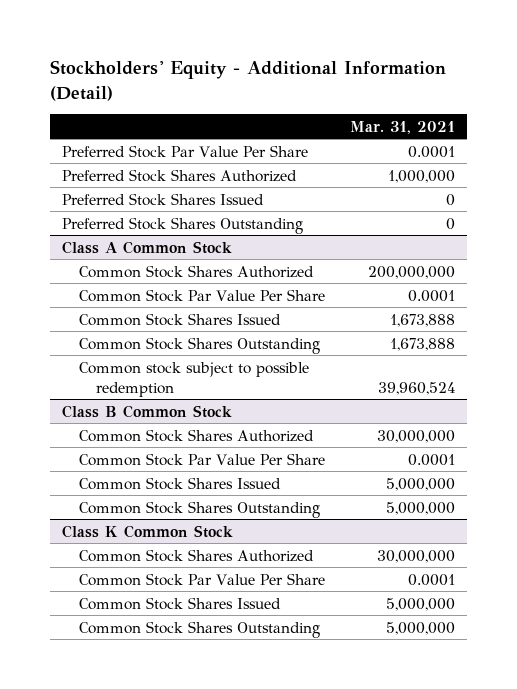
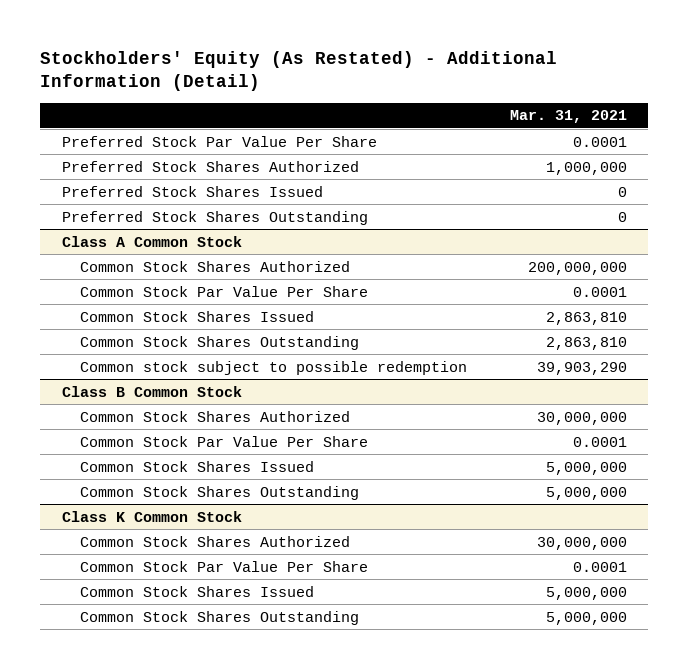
[49,60,446,101] Stockholders' Equity - Additional Information (Detail) -> [40,50,558,92] Stockholders' Equity (As Restated) - Additional Information (Detail)
[389,313,455,327] 1,673,888 -> [545,311,627,325] 2,863,810
[389,337,455,351] 1,673,888 -> [545,336,627,350] 2,863,810
[377,381,455,395] 39,960,524 -> [536,361,627,375] 39,903,290

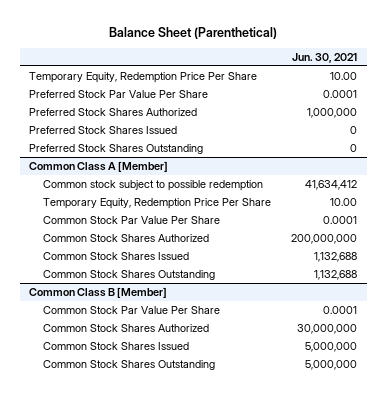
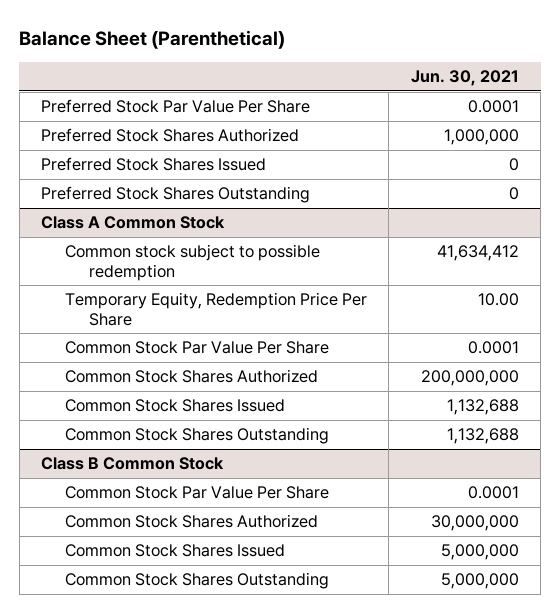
[29,72,258,84] Temporary Equity, Redemption Price Per Share -> none
[29,161,169,173] Common Class A [Member] -> [41,216,226,230] Class A Common Stock
[29,287,168,299] Common Class B [Member] -> [41,457,225,471] Class B Common Stock

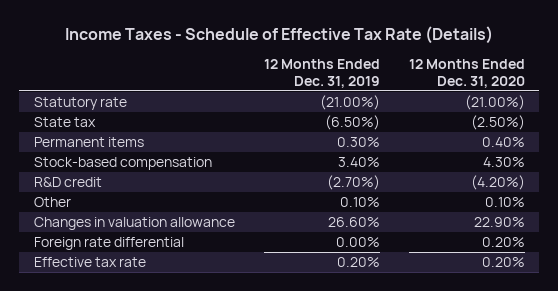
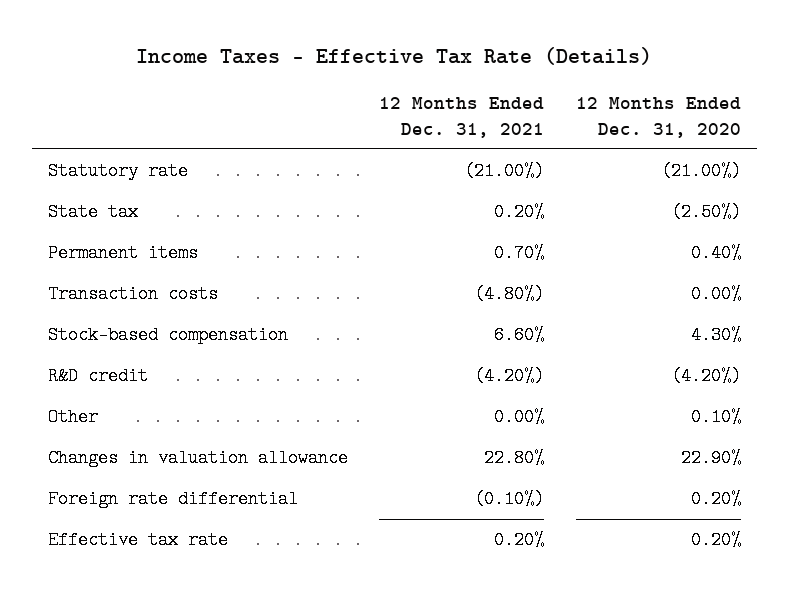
[65,26,494,45] Income Taxes - Schedule of Effective Tax Rate (Details) -> [136,46,653,65] Income Taxes - Effective Tax Rate (Details)
[263,59,380,88] 12 Months Ended Dec. 31, 2019 -> none
none -> [379,97,545,138] 12 Months Ended Dec. 31, 2021
none -> [47,285,218,304] Transaction costs

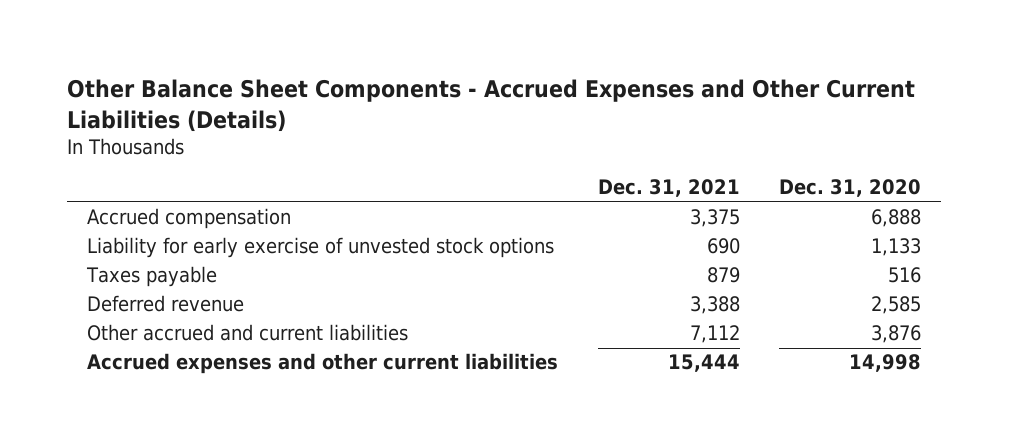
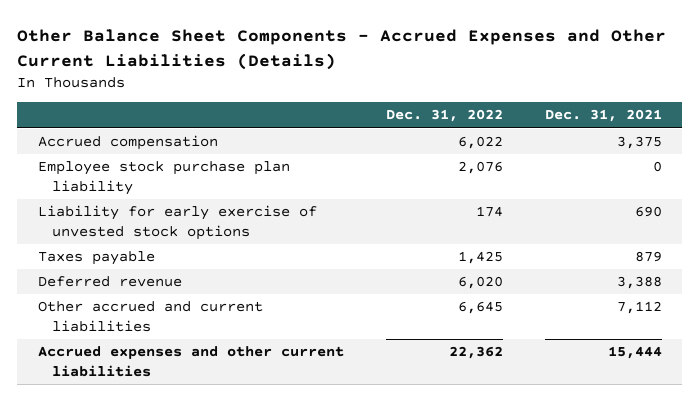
[779,179,922,198] Dec. 31, 2020 -> none
none -> [385,109,503,123] Dec. 31, 2022
none -> [38,161,291,195] Employee stock purchase plan liability

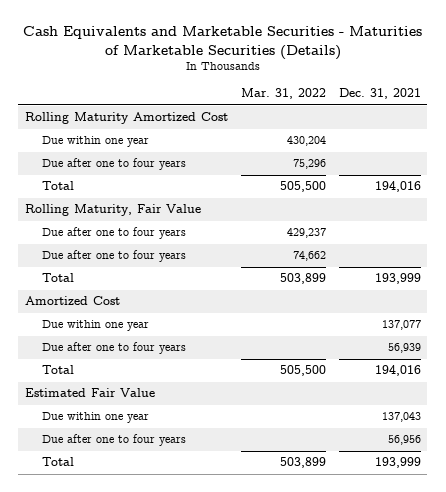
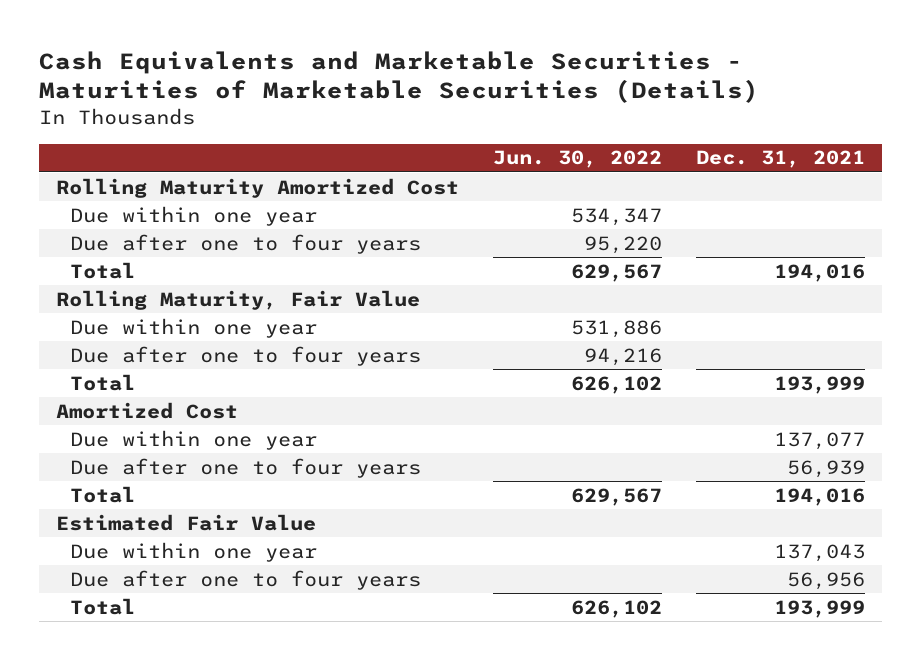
[240,88,326,100] Mar. 31, 2022 -> none
none -> [492,150,662,169] Jun. 30, 2022
[41,227,186,240] Due after one to four years -> [70,317,318,338] Due within one year

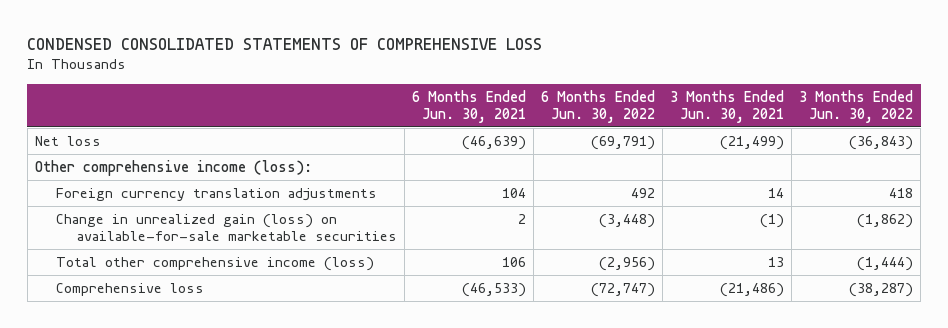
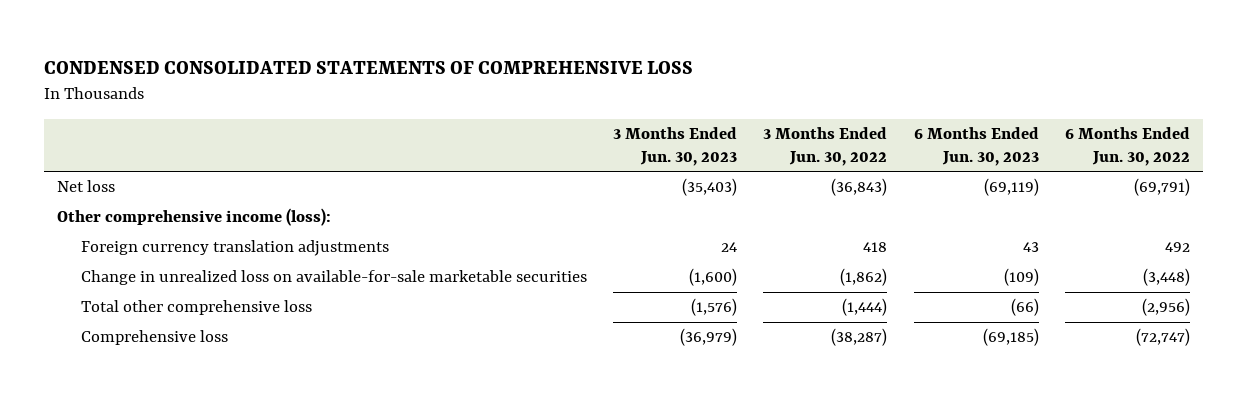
[411,89,526,123] 6 Months Ended Jun. 30, 2021 -> none
[670,89,785,123] 3 Months Ended Jun. 30, 2021 -> none
none -> [613,126,738,166] 3 Months Ended Jun. 30, 2023
none -> [913,126,1039,166] 6 Months Ended Jun. 30, 2023
[55,213,397,242] Change in unrealized gain (loss) on available-for-sale marketable securities -> [80,270,587,286] Change in unrealized loss on available-for-sale marketable securities
[55,256,374,271] Total other comprehensive income (loss) -> [80,300,312,316] Total other comprehensive loss

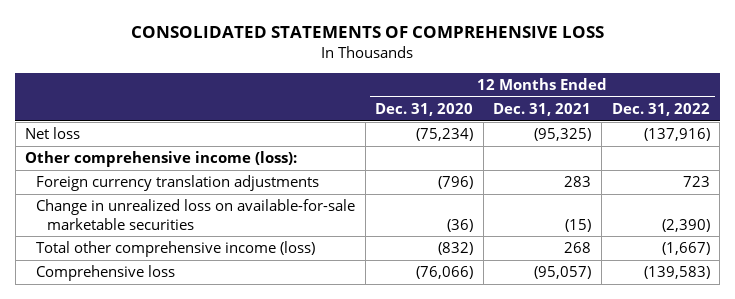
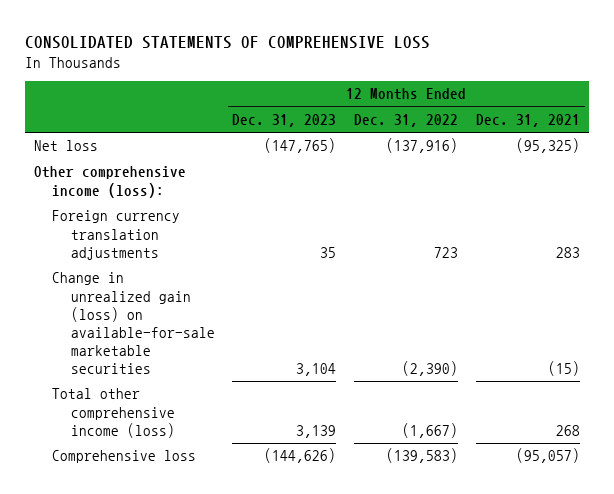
[375,103,474,117] Dec. 31, 2020 -> none
none -> [232,114,337,128] Dec. 31, 2023
[36,199,356,230] Change in unrealized loss on available-for-sale marketable securities -> [52,272,215,375] Change in unrealized gain (loss) on available-for-sale marketable securities

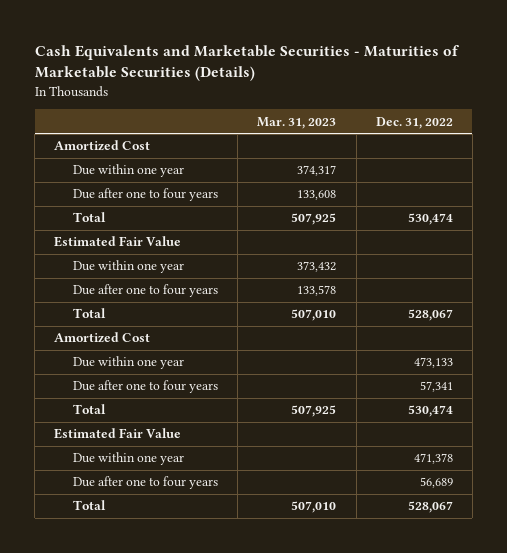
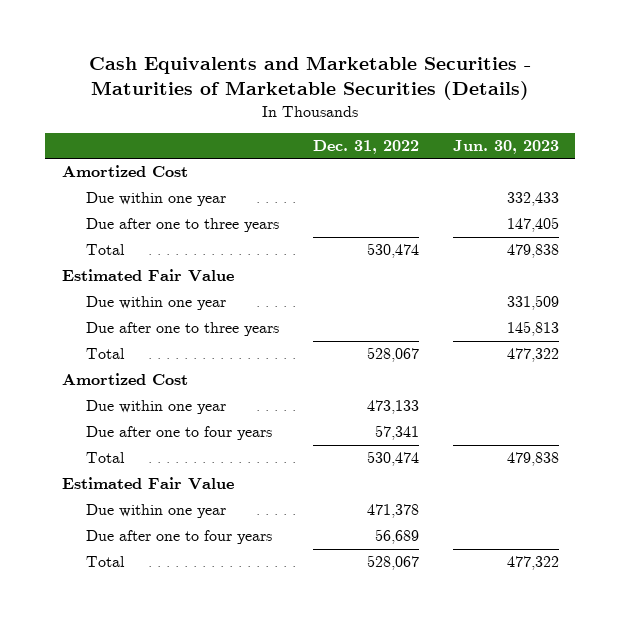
[257,116,337,129] Mar. 31, 2023 -> none
none -> [452,139,559,154] Jun. 30, 2023
[73,188,219,202] Due after one to four years -> [86,218,280,233] Due after one to three years
[73,284,219,298] Due after one to four years -> [86,322,280,337] Due after one to three years

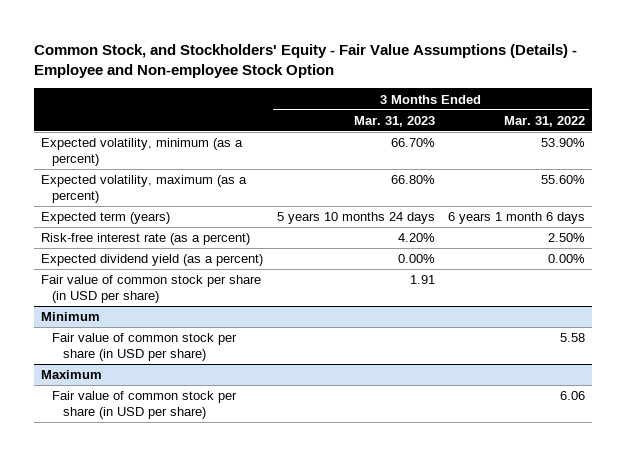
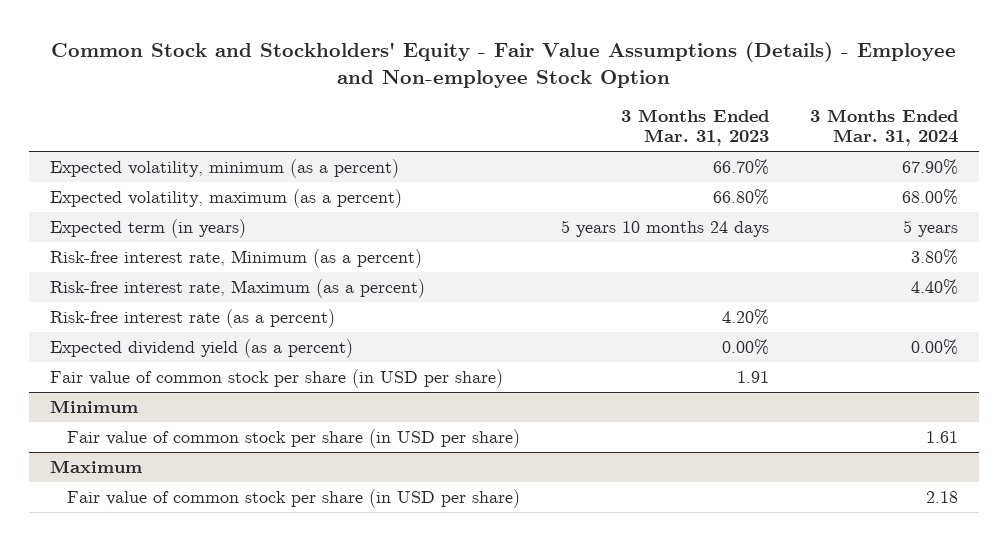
[34,43,578,79] Common Stock, and Stockholders' Equity - Fair Value Assumptions (Details) - Employee and Non-employee Stock Option -> [50,41,956,88] Common Stock and Stockholders' Equity - Fair Value Assumptions (Details) - Employee and Non-employee Stock Option
[504,115,586,127] Mar. 31, 2022 -> none
none -> [810,109,959,147] 3 Months Ended Mar. 31, 2024
[41,212,171,225] Expected term (years) -> [49,218,246,238] Expected term (in years)
none -> [49,248,422,268] Risk-free interest rate, Minimum (as a percent)
none -> [49,278,425,298] Risk-free interest rate, Maximum (as a percent)

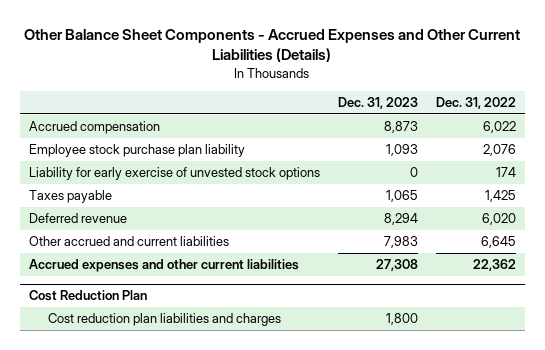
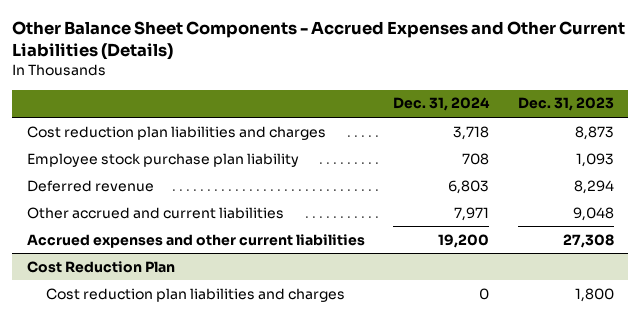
[435,96,516,109] Dec. 31, 2022 -> none
none -> [393,97,491,112] Dec. 31, 2024
[28,121,160,135] Accrued compensation -> [26,125,326,140] Cost reduction plan liabilities and charges
[28,167,320,181] Liability for early exercise of unvested stock options -> none
[28,190,112,204] Taxes payable -> none
[383,236,418,249] 7,983 -> [572,206,614,221] 9,048

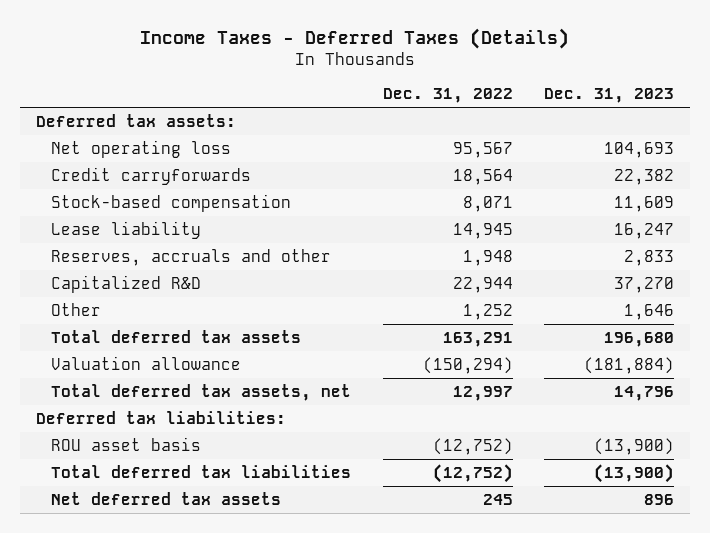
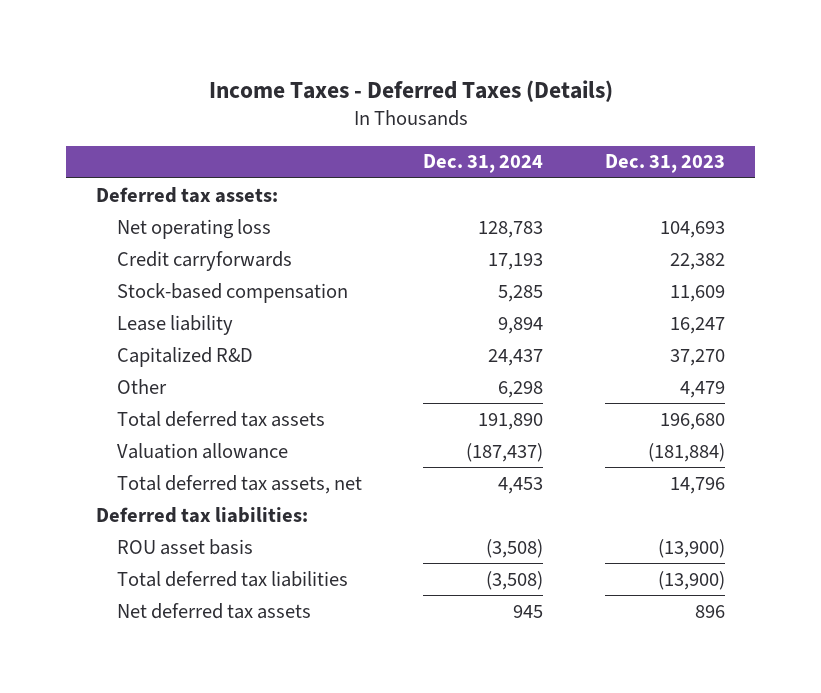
[382,88,513,104] Dec. 31, 2022 -> none
none -> [423,154,544,174] Dec. 31, 2024
[50,248,331,266] Reserves, accruals and other -> none
[624,303,675,320] 1,646 -> [679,380,725,398] 4,479

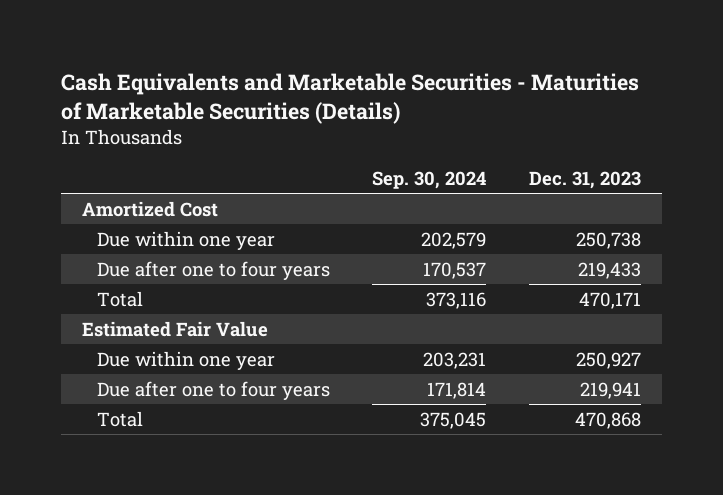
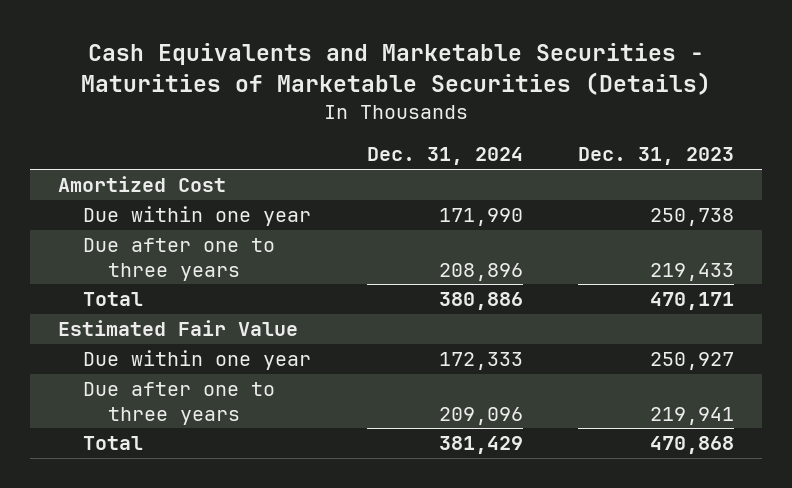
[372,170,487,189] Sep. 30, 2024 -> none
none -> [366,147,523,166] Dec. 31, 2024
[96,260,330,280] Due after one to four years -> [83,238,276,281] Due after one to three years
[96,380,330,400] Due after one to four years -> [83,382,276,425] Due after one to three years

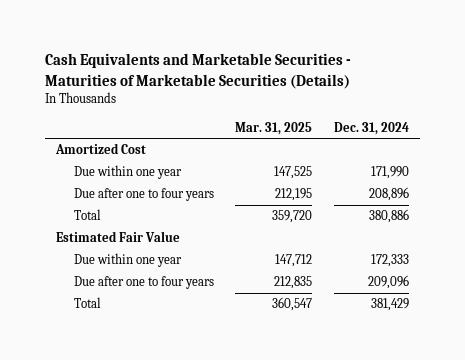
[577,147,734,166] Dec. 31, 2023 -> none
none -> [235,121,313,135] Mar. 31, 2025
[83,238,276,281] Due after one to three years -> [73,188,214,202] Due after one to four years
[83,382,276,425] Due after one to three years -> [73,276,214,290] Due after one to four years

